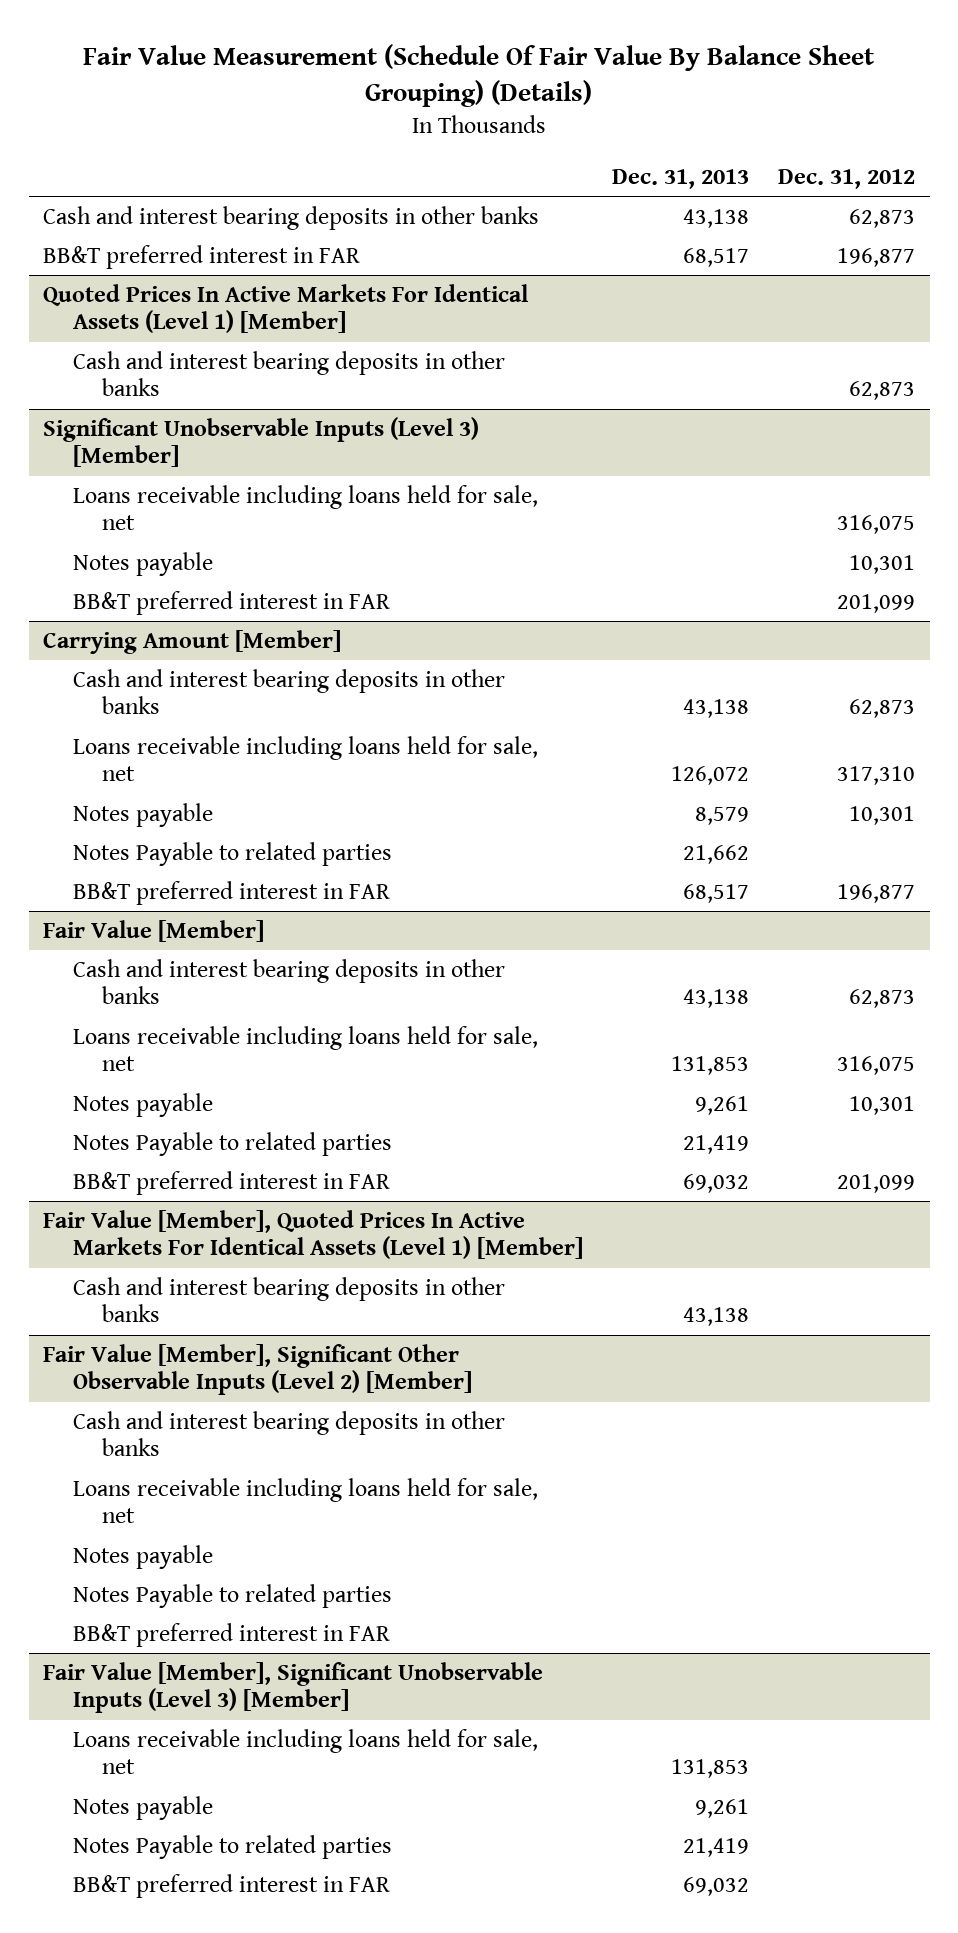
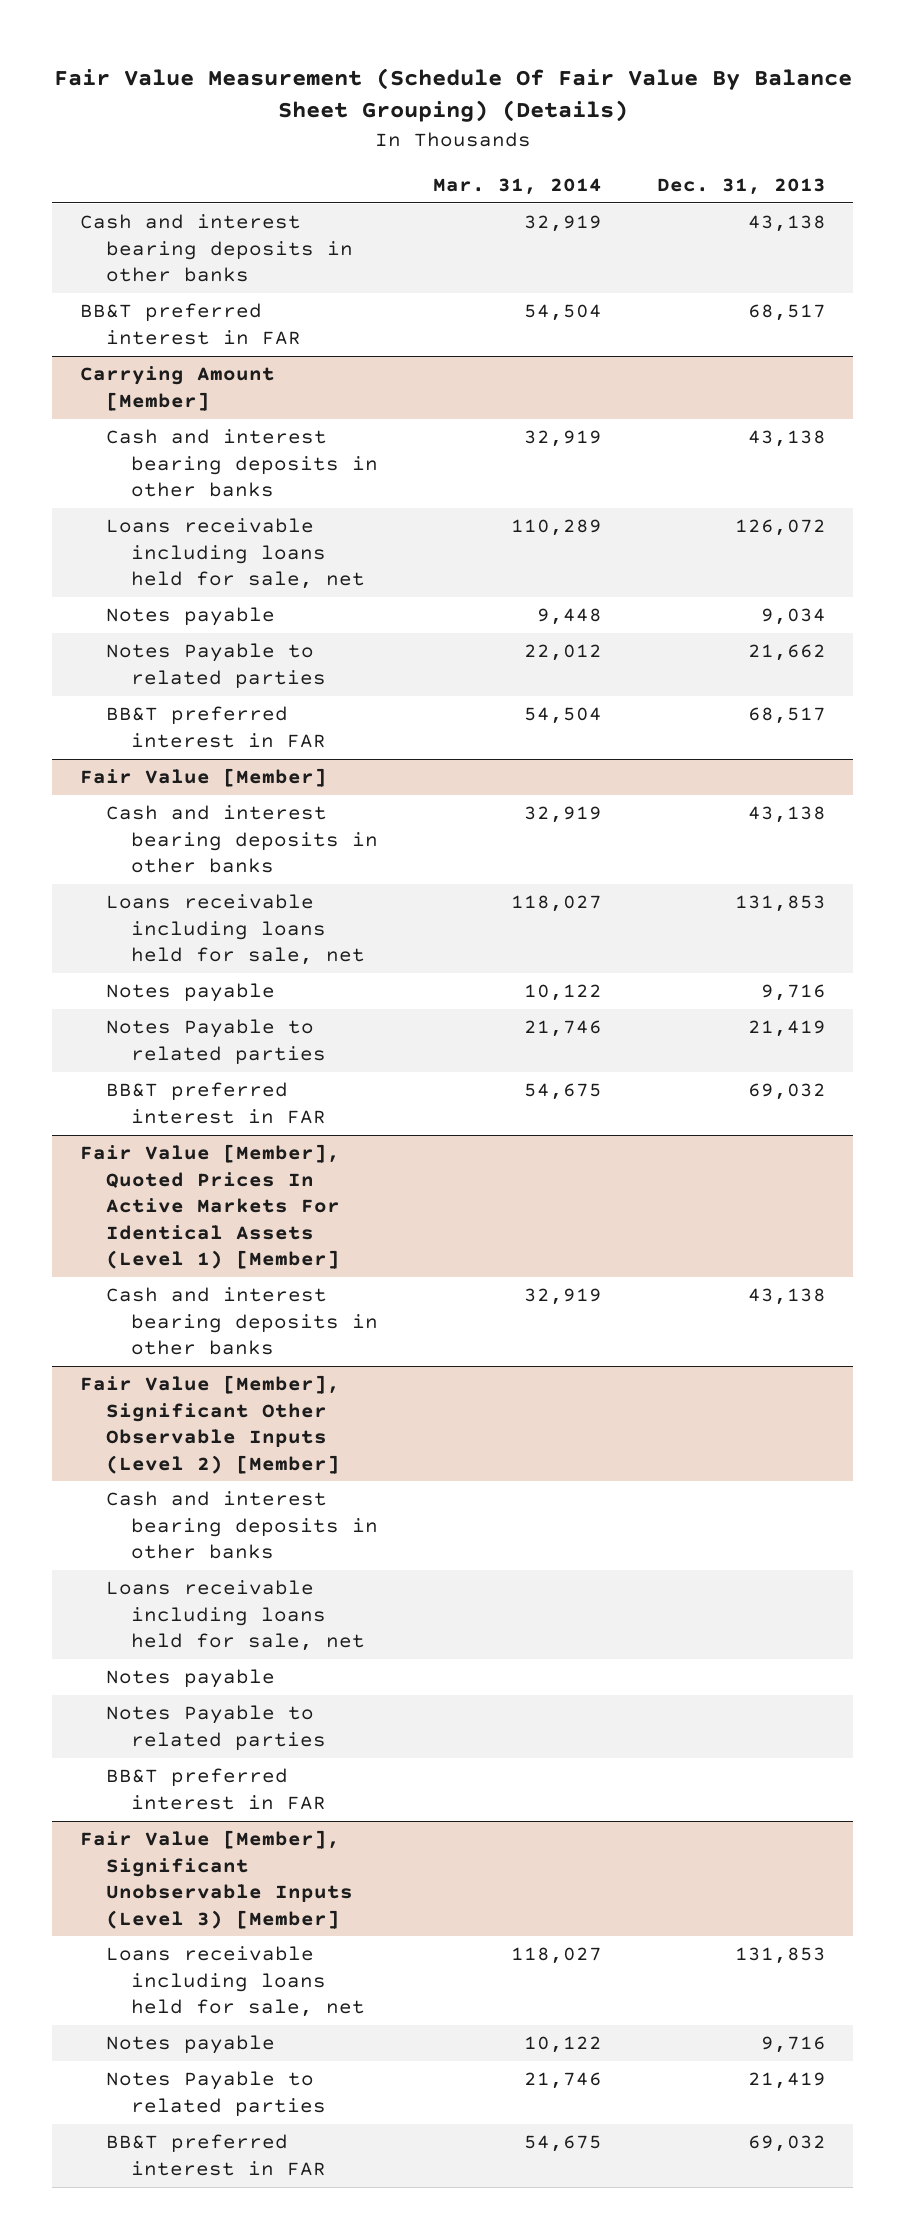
[777,168,915,189] Dec. 31, 2012 -> none
none -> [433,177,603,195] Mar. 31, 2014
[43,283,530,334] Quoted Prices In Active Markets For Identical Assets (Level 1) [Member] -> none
[72,350,505,397] Cash and interest bearing deposits in other banks -> none
[43,416,480,468] Significant Unobservable Inputs (Level 3) [Member] -> none
[72,484,538,531] Loans receivable including loans held for sale, net -> none
[72,551,213,576] Notes payable -> none
[72,590,390,615] BB&T preferred interest in FAR -> none
[694,806,749,825] 8,579 -> [760,608,826,626] 9,034
[694,1095,749,1115] 9,261 -> [760,984,826,1002] 9,716
[694,1798,749,1818] 9,261 -> [760,2036,826,2054] 9,716

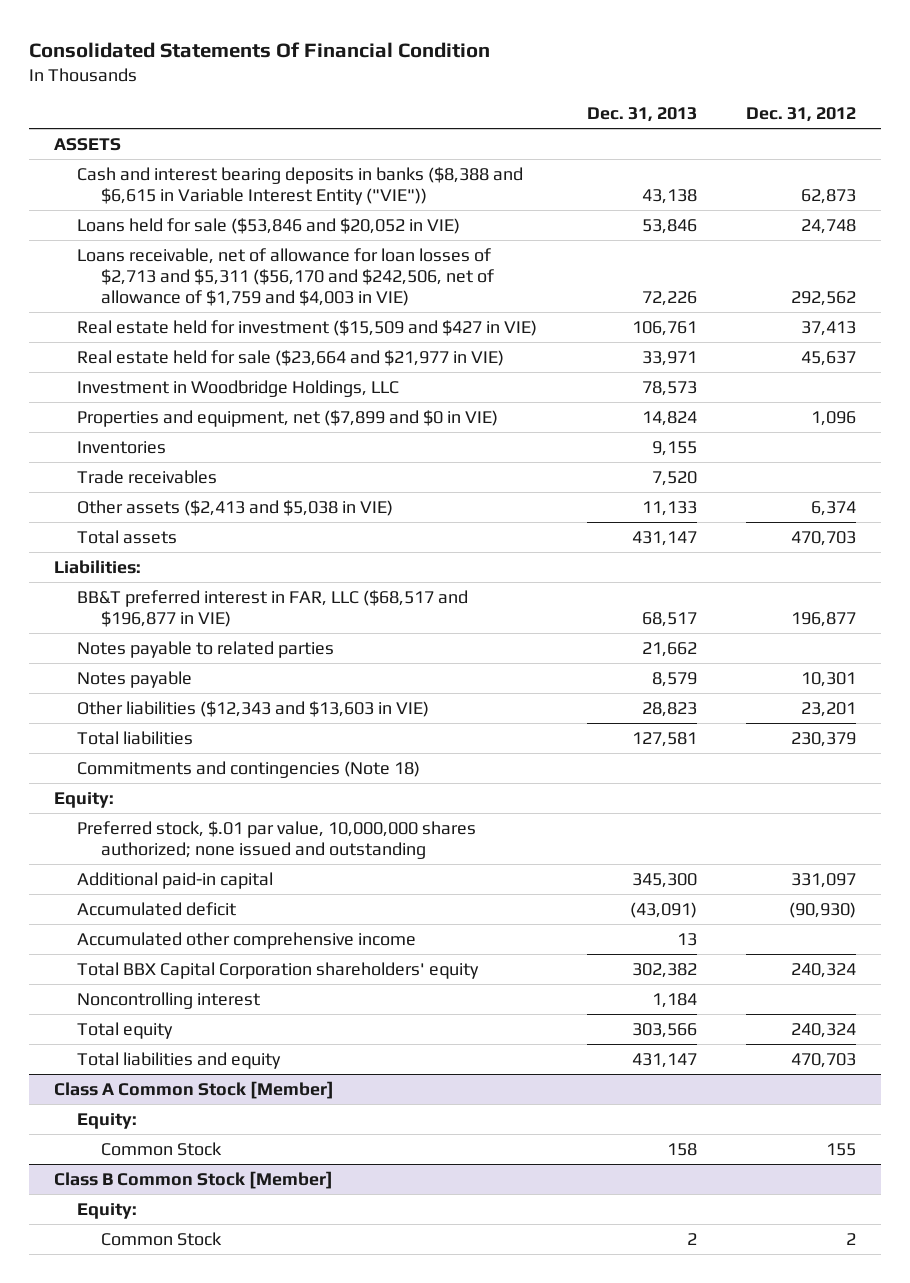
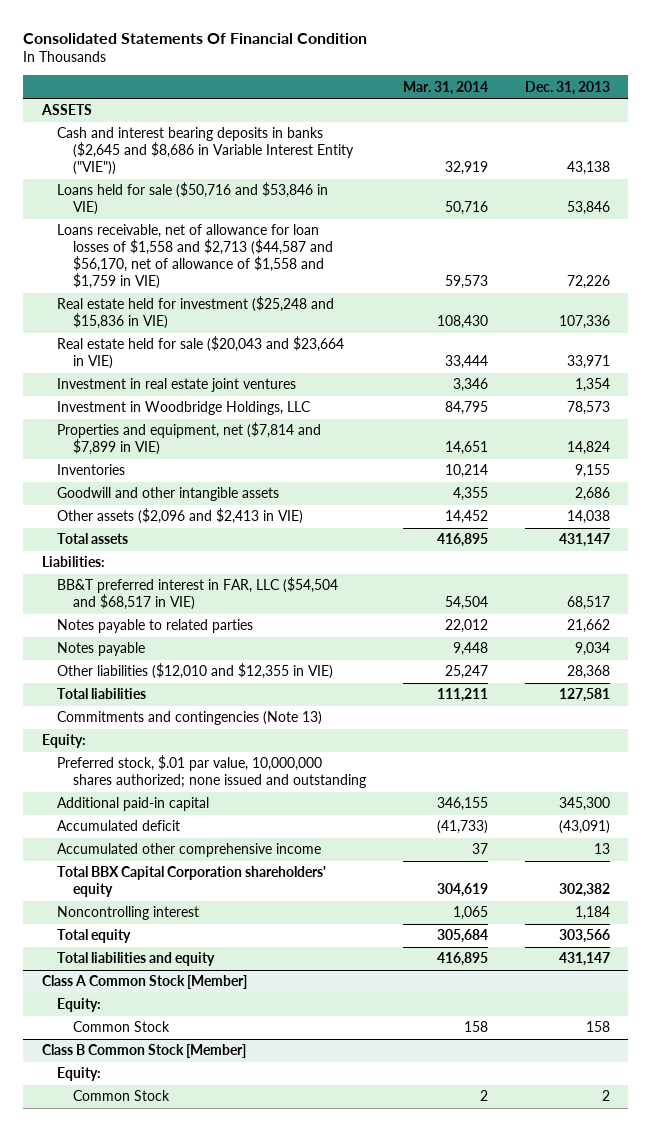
[746,107,857,123] Dec. 31, 2012 -> none
none -> [402,80,488,95] Mar. 31, 2014
[77,166,524,205] Cash and interest bearing deposits in banks ($8,388 and $6,615 in Variable Interest Entity ("VIE")) -> [57,127,355,175] Cash and interest bearing deposits in banks ($2,645 and $8,686 in Variable Interest Entity ("VIE"))
[77,217,461,234] Loans held for sale ($53,846 and $20,052 in VIE) -> [57,182,329,216] Loans held for sale ($50,716 and $53,846 in VIE)
[77,247,494,307] Loans receivable, net of allowance for loan losses of $2,713 and $5,311 ($56,170 and $242,506, net of allowance of $1,759 and $4,003 in VIE) -> [57,224,334,289] Loans receivable, net of allowance for loan losses of $1,558 and $2,713 ($44,587 and $56,170, net of allowance of $1,558 and $1,759 in VIE)
[77,319,538,336] Real estate held for investment ($15,509 and $427 in VIE) -> [57,296,335,330] Real estate held for investment ($25,248 and $15,836 in VIE)
[631,320,697,336] 106,761 -> [558,315,610,330] 107,336
[77,349,505,366] Real estate held for sale ($23,664 and $21,977 in VIE) -> [57,336,345,370] Real estate held for sale ($20,043 and $23,664 in VIE)
none -> [57,378,297,393] Investment in real estate joint ventures
[77,409,499,427] Properties and equipment, net ($7,899 and $0 in VIE) -> [57,422,322,456] Properties and equipment, net ($7,814 and $7,899 in VIE)
[77,469,218,484] Trade receivables -> none
none -> [57,487,280,502] Goodwill and other intangible assets
[77,499,394,516] Other assets ($2,413 and $5,038 in VIE) -> [57,508,304,525] Other assets ($2,096 and $2,413 in VIE)
[641,500,697,516] 11,133 -> [566,510,610,525] 14,038
[77,589,469,627] BB&T preferred interest in FAR, LLC ($68,517 and $196,877 in VIE) -> [57,577,339,611] BB&T preferred interest in FAR, LLC ($54,504 and $68,517 in VIE)
[651,671,697,687] 8,579 -> [574,642,610,657] 9,034
[77,700,430,717] Other liabilities ($12,343 and $13,603 in VIE) -> [57,663,334,680] Other liabilities ($12,010 and $12,355 in VIE)
[641,701,697,717] 28,823 -> [566,665,610,680] 28,368
[77,760,421,778] Commitments and contingencies (Note 18) -> [57,711,323,726] Commitments and contingencies (Note 13)

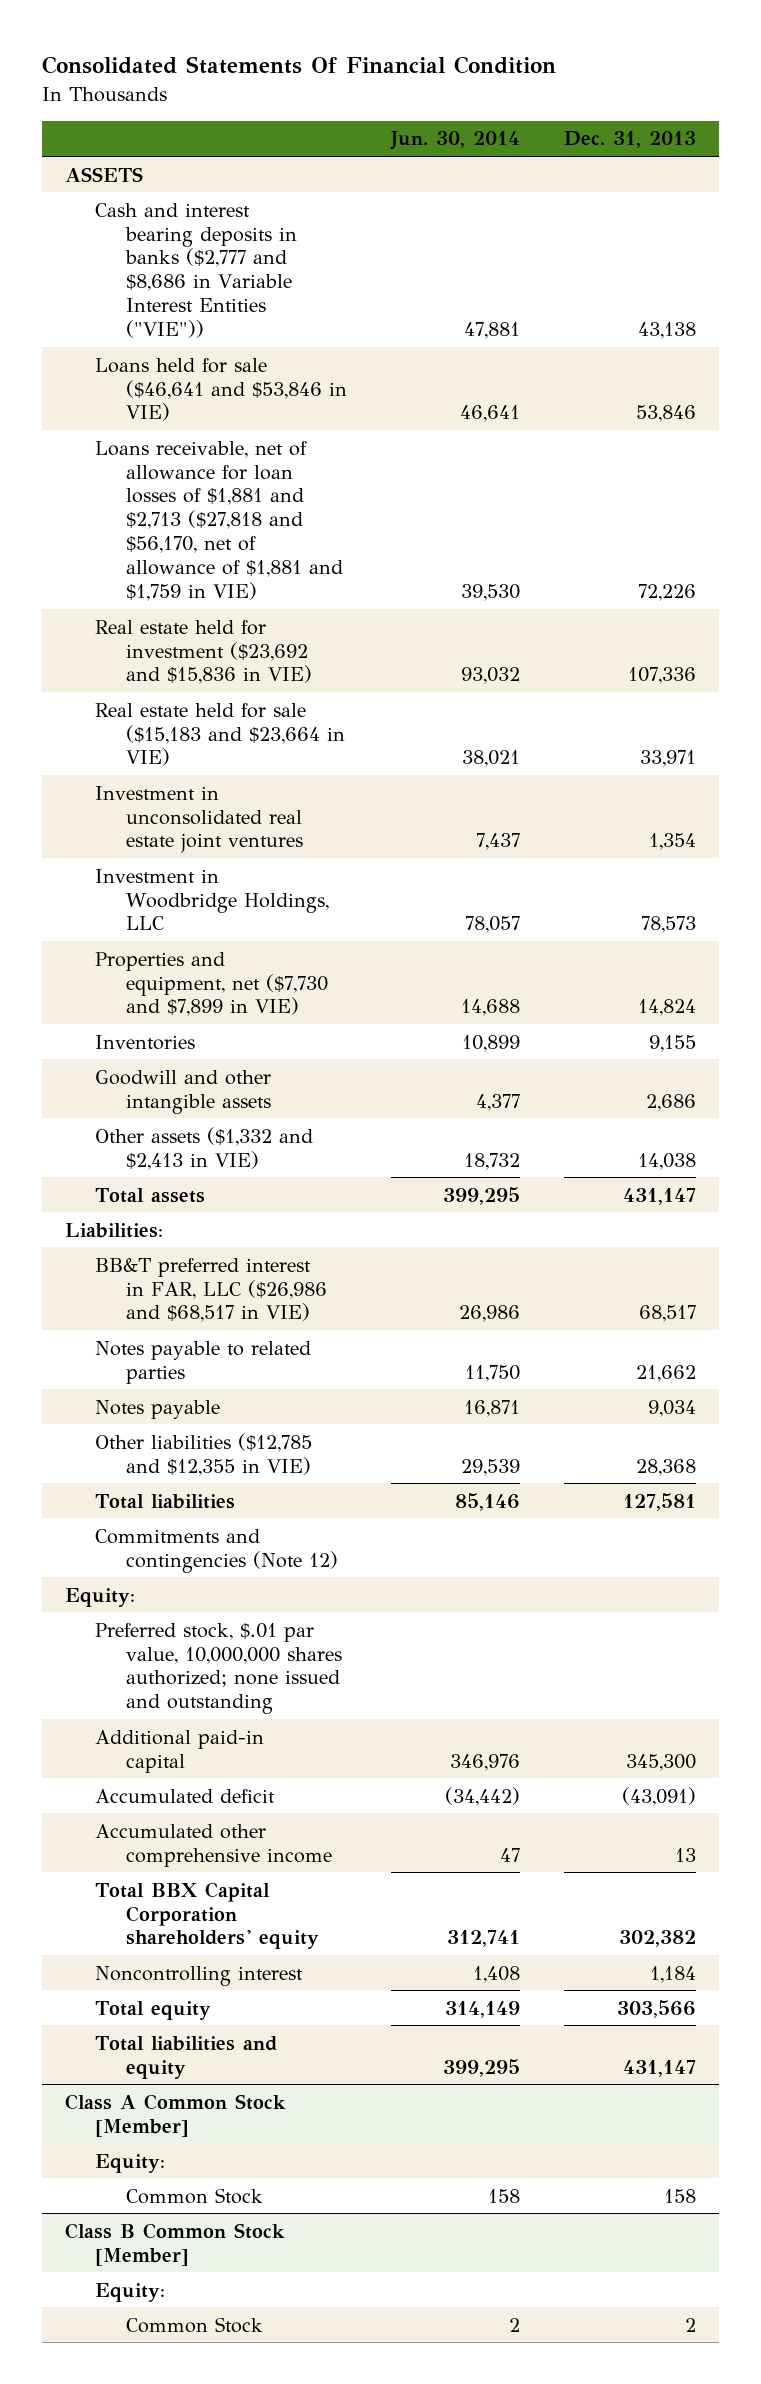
[402,80,488,95] Mar. 31, 2014 -> none
none -> [389,131,520,151] Jun. 30, 2014
[57,127,355,175] Cash and interest bearing deposits in banks ($2,645 and $8,686 in Variable Interest Entity ("VIE")) -> [95,202,297,339] Cash and interest bearing deposits in banks ($2,777 and $8,686 in Variable Interest Entities ("VIE"))
[57,182,329,216] Loans held for sale ($50,716 and $53,846 in VIE) -> [95,357,347,422] Loans held for sale ($46,641 and $53,846 in VIE)
[57,224,334,289] Loans receivable, net of allowance for loan losses of $1,558 and $2,713 ($44,587 and $56,170, net of allowance of $1,558 and $1,759 in VIE) -> [95,440,343,602] Loans receivable, net of allowance for loan losses of $1,881 and $2,713 ($27,818 and $56,170, net of allowance of $1,881 and $1,759 in VIE)
[57,296,335,330] Real estate held for investment ($25,248 and $15,836 in VIE) -> [95,619,312,685] Real estate held for investment ($23,692 and $15,836 in VIE)
[57,336,345,370] Real estate held for sale ($20,043 and $23,664 in VIE) -> [95,702,345,767] Real estate held for sale ($15,183 and $23,664 in VIE)
[57,378,297,393] Investment in real estate joint ventures -> [95,785,303,854] Investment in unconsolidated real estate joint ventures
[57,422,322,456] Properties and equipment, net ($7,814 and $7,899 in VIE) -> [95,951,328,1017] Properties and equipment, net ($7,730 and $7,899 in VIE)
[57,508,304,525] Other assets ($2,096 and $2,413 in VIE) -> [95,1126,314,1170] Other assets ($1,332 and $2,413 in VIE)
[57,577,339,611] BB&T preferred interest in FAR, LLC ($54,504 and $68,517 in VIE) -> [95,1257,327,1323] BB&T preferred interest in FAR, LLC ($26,986 and $68,517 in VIE)
[57,663,334,680] Other liabilities ($12,010 and $12,355 in VIE) -> [95,1432,313,1476] Other liabilities ($12,785 and $12,355 in VIE)
[57,711,323,726] Commitments and contingencies (Note 13) -> [95,1528,338,1573] Commitments and contingencies (Note 12)

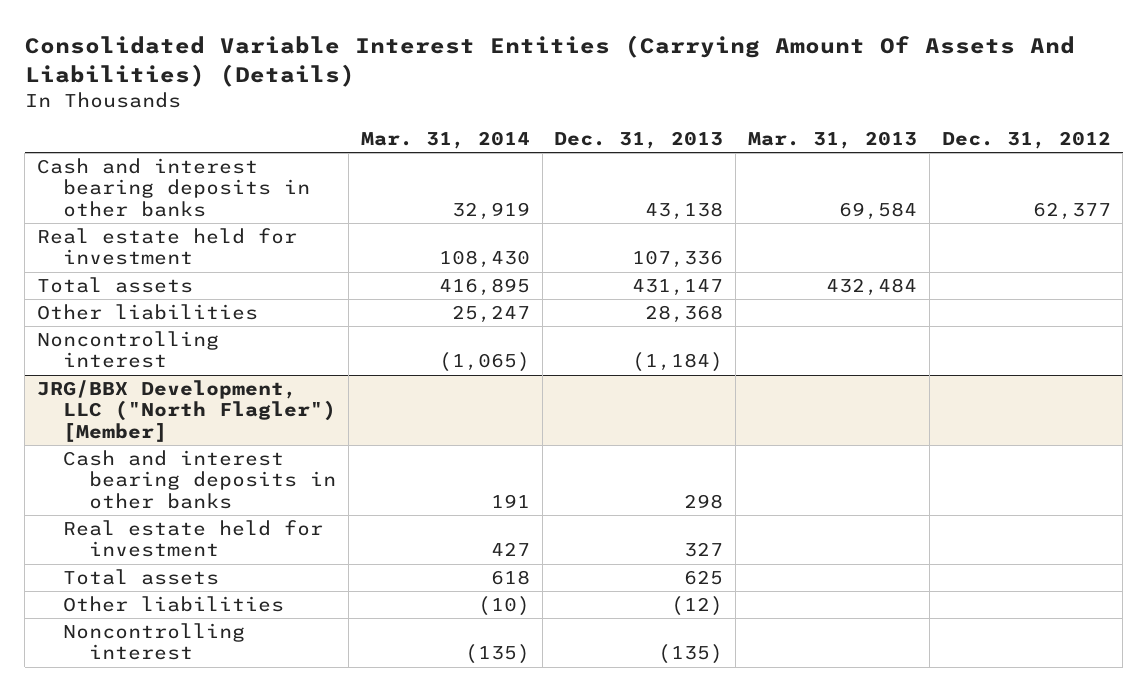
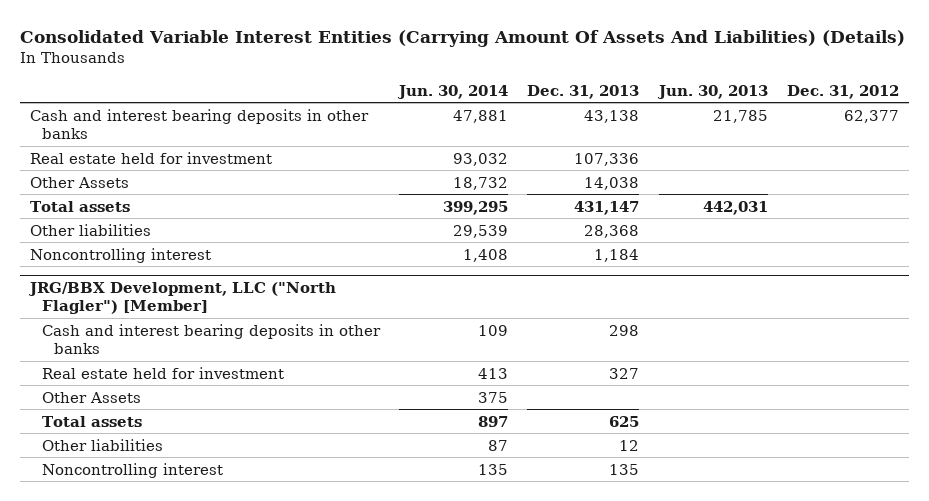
[360,131,530,150] Mar. 31, 2014 -> none
[747,131,917,150] Mar. 31, 2013 -> none
none -> [397,84,509,99] Jun. 30, 2014
none -> [656,84,768,99] Jun. 30, 2013
none -> [30,176,130,188] Other Assets
[632,352,724,373] (1,184) -> [594,248,640,262] 1,184
none -> [41,391,141,403] Other Assets
[671,595,724,616] (12) -> [619,439,640,451] 12
[658,644,724,665] (135) -> [609,463,640,475] 135

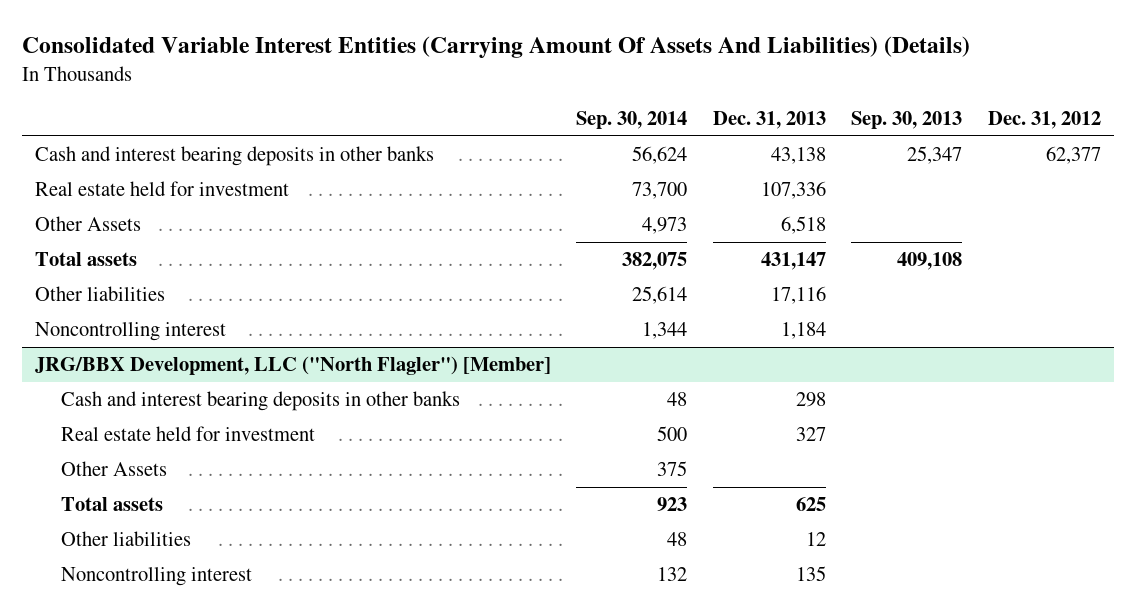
[397,84,509,99] Jun. 30, 2014 -> none
[656,84,768,99] Jun. 30, 2013 -> none
none -> [576,111,688,130] Sep. 30, 2014
none -> [851,111,963,130] Sep. 30, 2013
[584,176,640,190] 14,038 -> [780,216,826,235] 6,518
[584,224,640,238] 28,368 -> [770,286,826,305] 17,116

